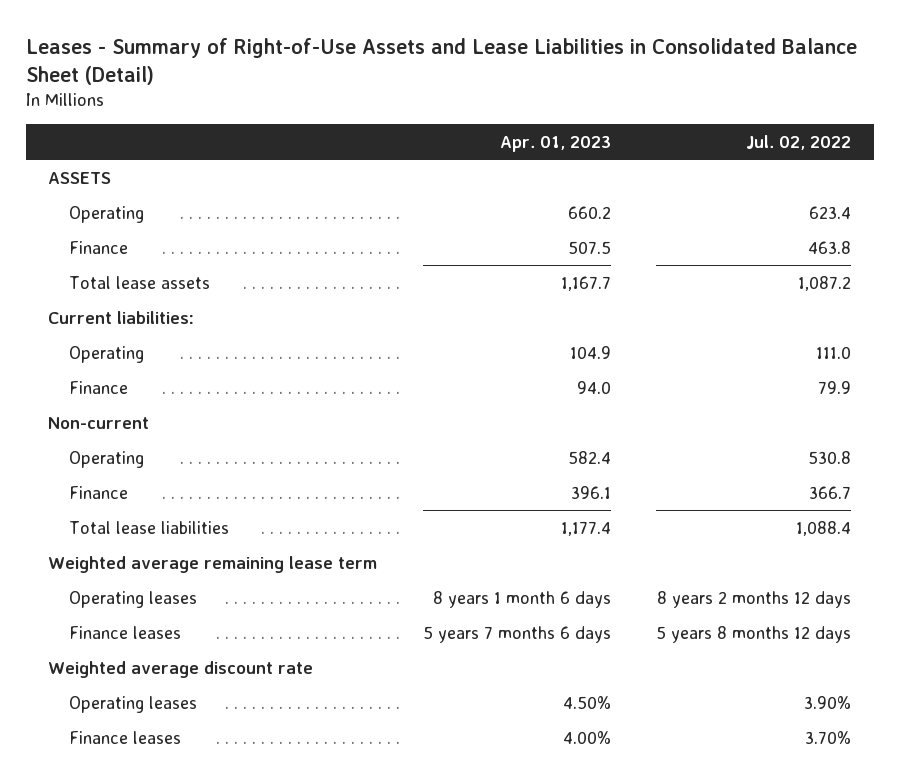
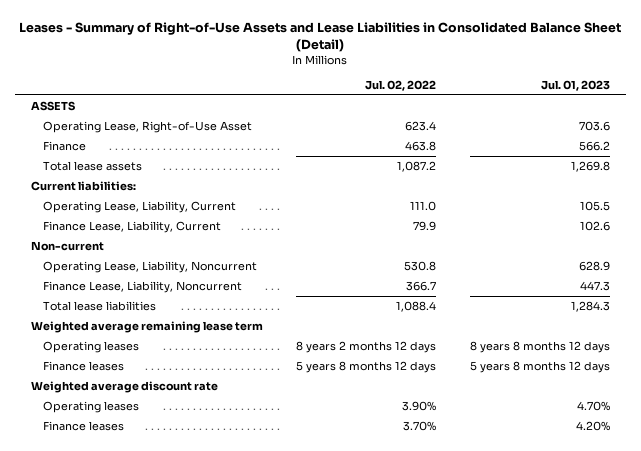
[499,135,611,152] Apr. 01, 2023 -> none
none -> [540,80,610,92] Jul. 01, 2023
[69,205,145,223] Operating -> [43,120,253,133] Operating Lease, Right-of-Use Asset
[69,345,145,363] Operating -> [43,200,237,213] Operating Lease, Liability, Current
[69,380,129,394] Finance -> [43,220,222,233] Finance Lease, Liability, Current
[69,450,145,468] Operating -> [43,260,258,273] Operating Lease, Liability, Noncurrent
[69,485,129,499] Finance -> [43,280,243,293] Finance Lease, Liability, Noncurrent

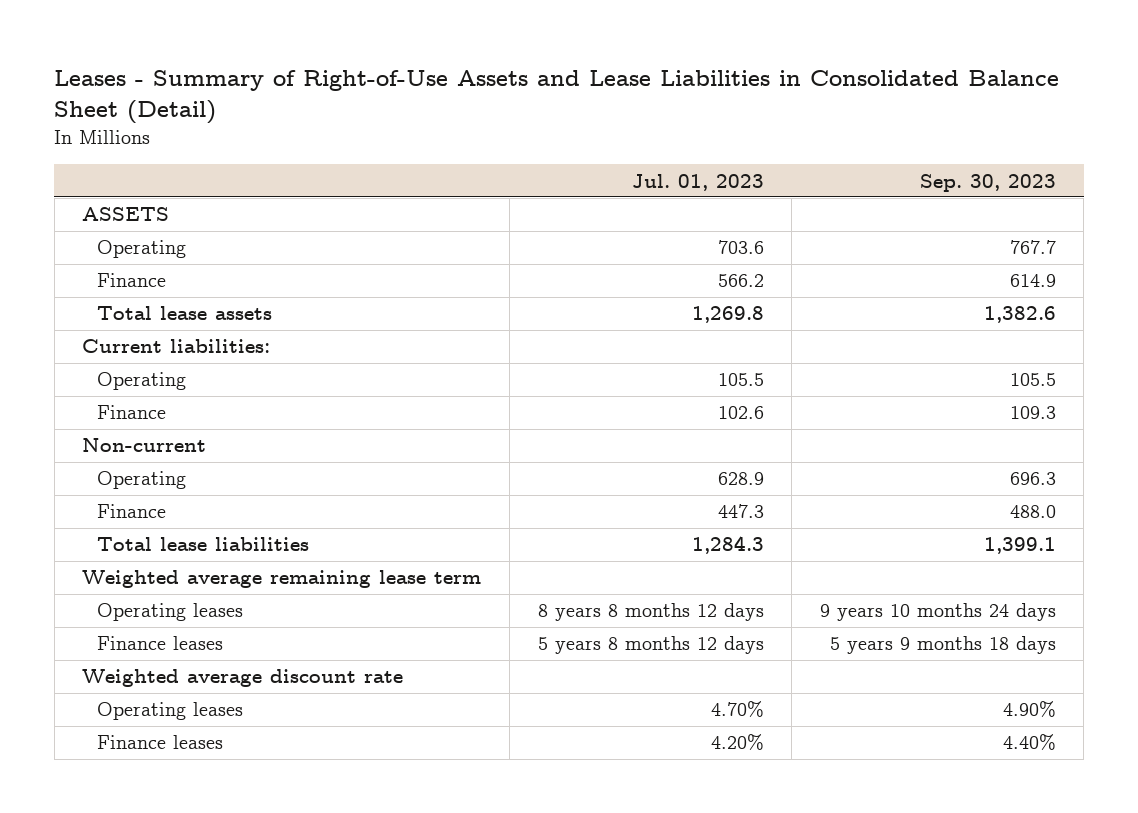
[365,80,437,92] Jul. 02, 2022 -> none
none -> [919,173,1056,192] Sep. 30, 2023
[43,120,253,133] Operating Lease, Right-of-Use Asset -> [96,240,186,259] Operating
[43,200,237,213] Operating Lease, Liability, Current -> [96,372,186,391] Operating
[43,220,222,233] Finance Lease, Liability, Current -> [96,405,166,420] Finance
[43,260,258,273] Operating Lease, Liability, Noncurrent -> [96,471,186,490] Operating
[43,280,243,293] Finance Lease, Liability, Noncurrent -> [96,504,166,519] Finance

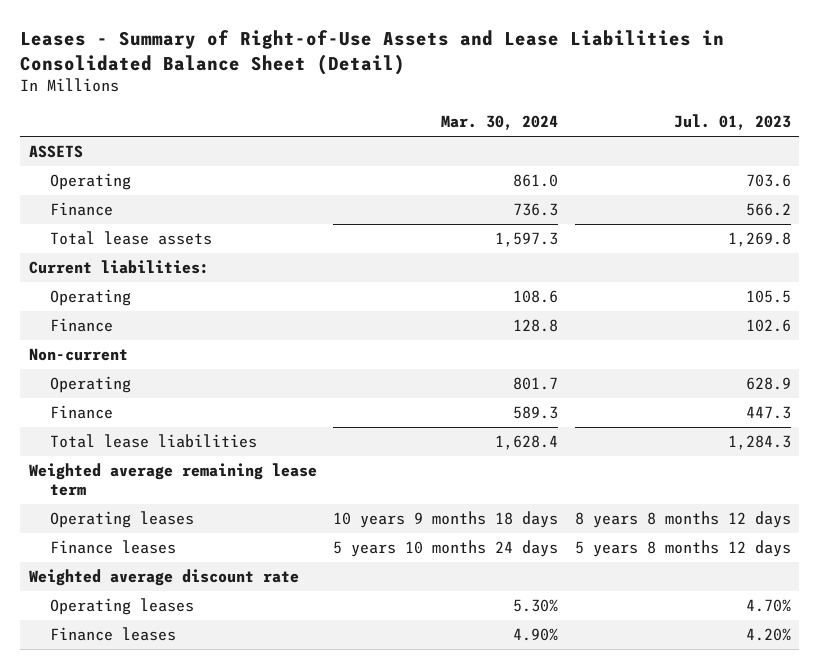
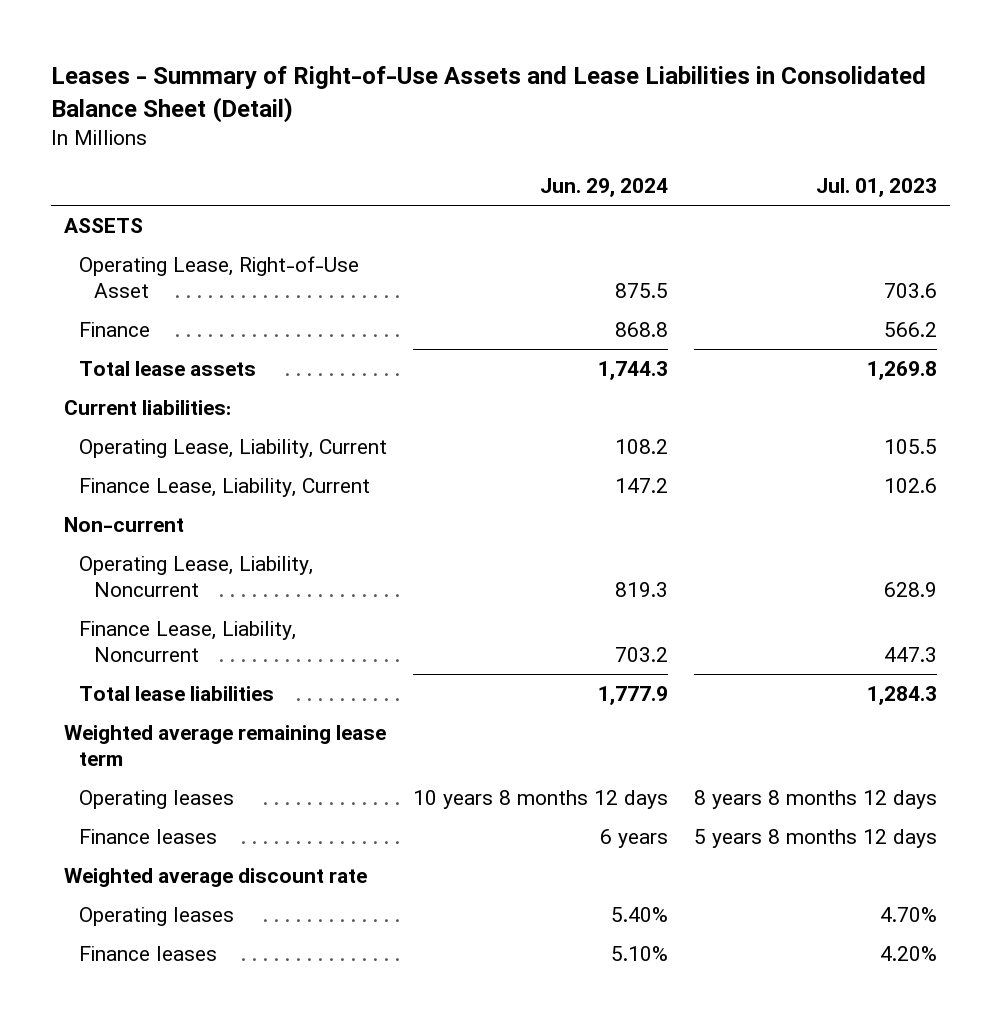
[441,115,559,131] Mar. 30, 2024 -> none
none -> [540,178,669,198] Jun. 29, 2024
[50,172,132,190] Operating -> [79,255,360,298] Operating Lease, Right-of-Use Asset
[50,288,132,306] Operating -> [79,438,388,458] Operating Lease, Liability, Current
[50,317,114,332] Finance -> [79,477,371,497] Finance Lease, Liability, Current
[50,375,132,393] Operating -> [79,555,314,597] Operating Lease, Liability, Noncurrent
[50,404,114,419] Finance -> [79,620,297,662] Finance Lease, Liability, Noncurrent

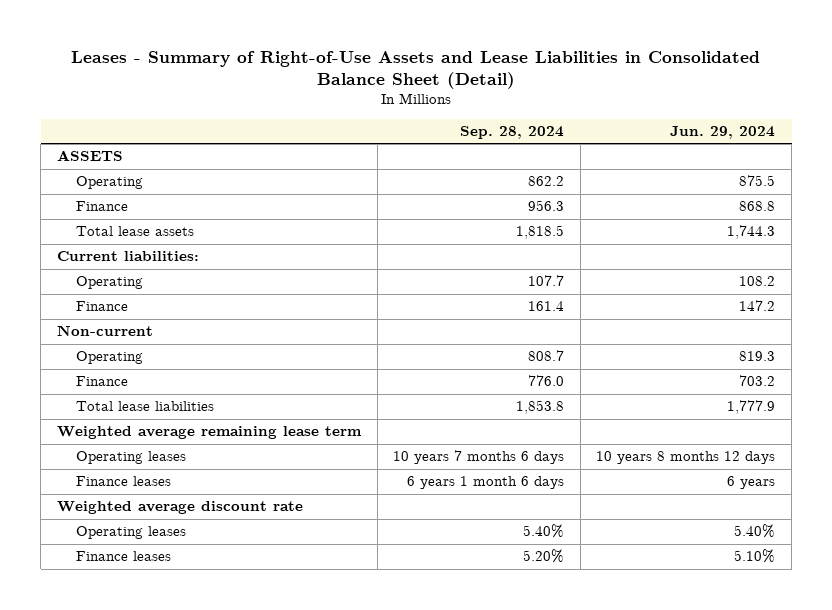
[816,178,938,198] Jul. 01, 2023 -> none
none -> [460,125,565,139] Sep. 28, 2024
[79,255,360,298] Operating Lease, Right-of-Use Asset -> [75,176,143,190] Operating
[79,438,388,458] Operating Lease, Liability, Current -> [75,276,143,290] Operating
[79,477,371,497] Finance Lease, Liability, Current -> [75,301,128,312] Finance
[79,555,314,597] Operating Lease, Liability, Noncurrent -> [75,351,143,365] Operating
[79,620,297,662] Finance Lease, Liability, Noncurrent -> [75,376,128,387] Finance

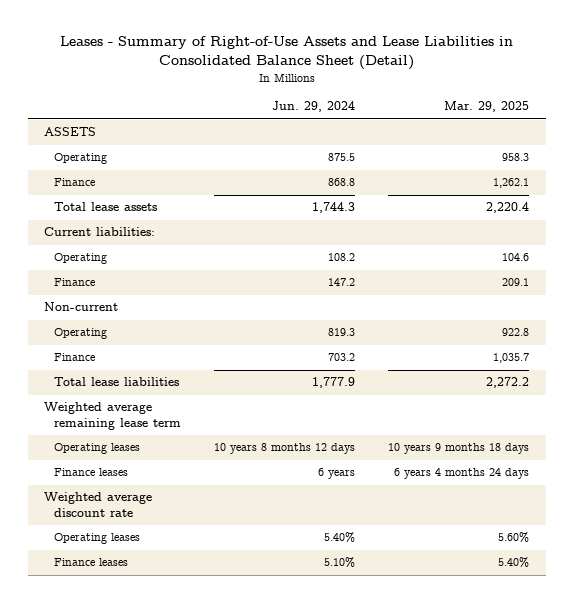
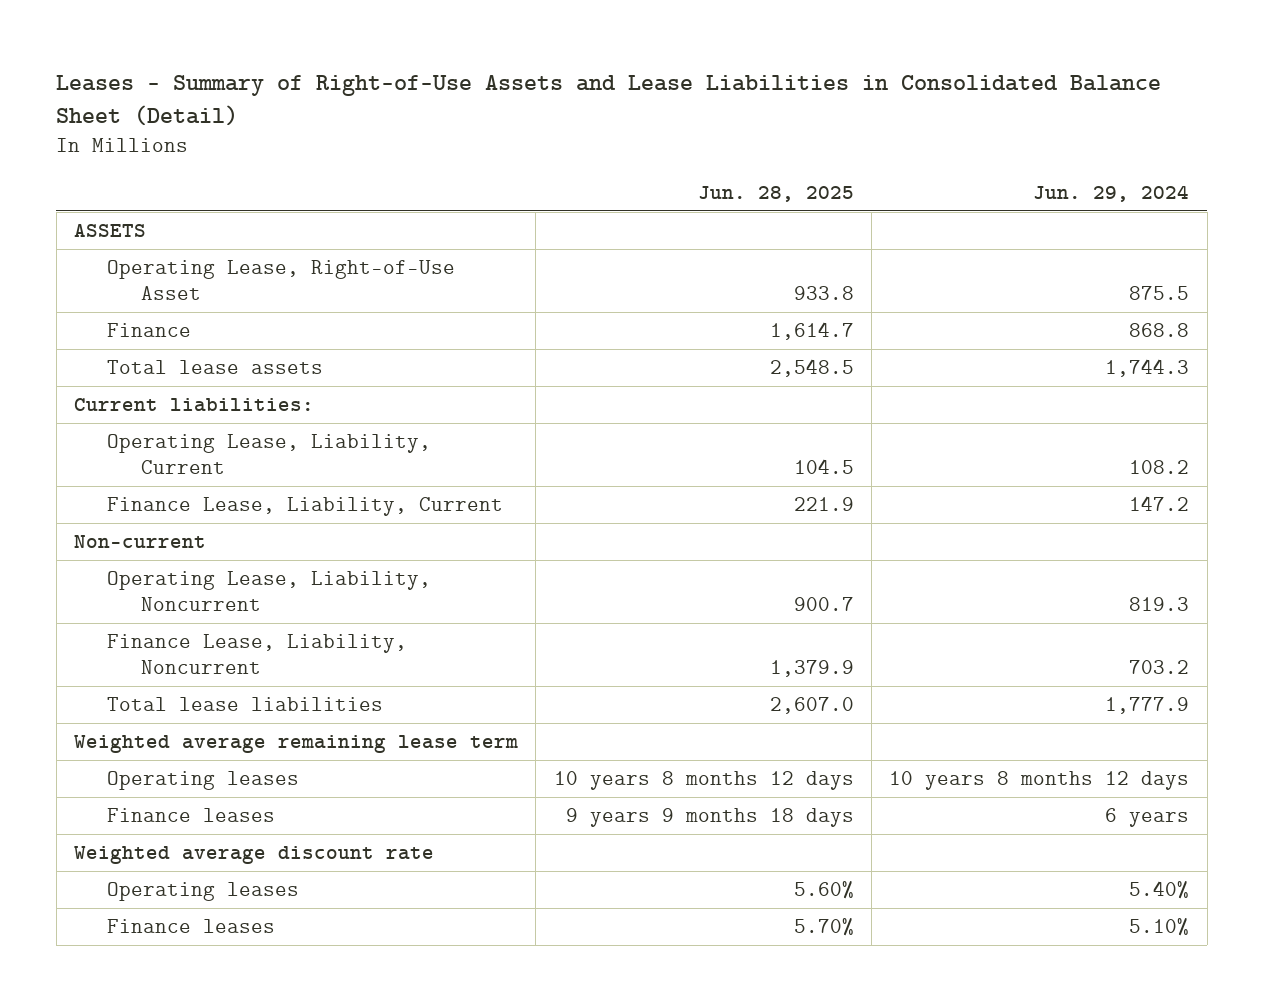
[444,101,530,113] Mar. 29, 2025 -> none
none -> [697,185,854,202] Jun. 28, 2025
[53,153,107,165] Operating -> [107,260,456,301] Operating Lease, Right-of-Use Asset
[53,253,107,265] Operating -> [107,434,432,475] Operating Lease, Liability, Current
[53,278,95,287] Finance -> [107,497,504,517] Finance Lease, Liability, Current
[53,328,107,340] Operating -> [107,571,432,612] Operating Lease, Liability, Noncurrent
[53,353,95,362] Finance -> [107,634,408,675] Finance Lease, Liability, Noncurrent

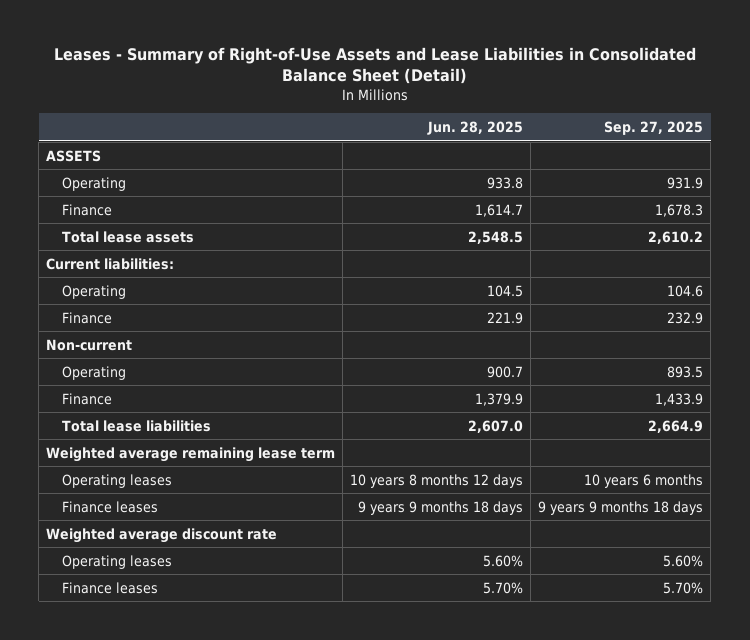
[1033,184,1190,202] Jun. 29, 2024 -> none
none -> [604,121,704,136] Sep. 27, 2025
[107,260,456,301] Operating Lease, Right-of-Use Asset -> [61,176,126,191] Operating
[107,434,432,475] Operating Lease, Liability, Current -> [61,284,126,299] Operating
[107,497,504,517] Finance Lease, Liability, Current -> [61,311,112,324] Finance
[107,571,432,612] Operating Lease, Liability, Noncurrent -> [61,365,126,380] Operating
[107,634,408,675] Finance Lease, Liability, Noncurrent -> [61,392,112,405] Finance

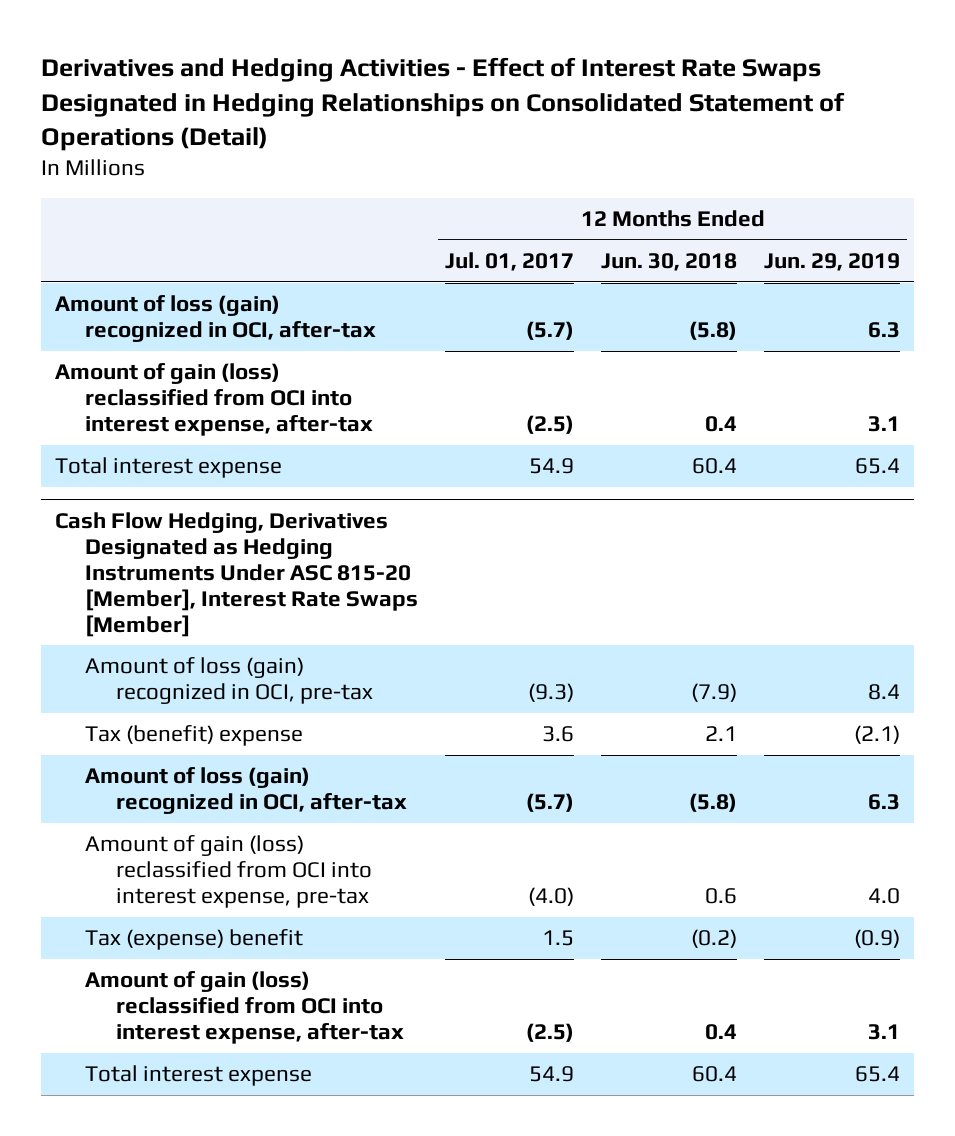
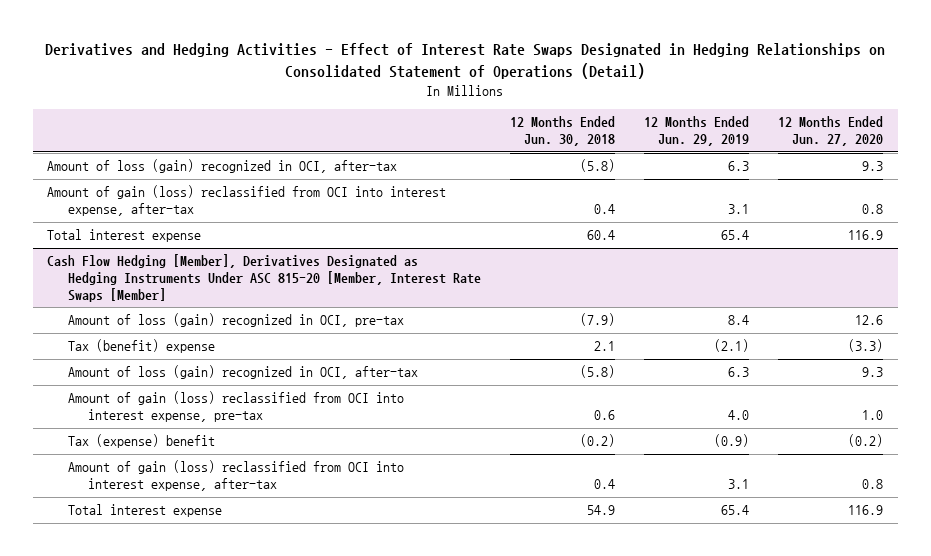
[445,251,575,271] Jul. 01, 2017 -> none
none -> [778,116,884,147] 12 Months Ended Jun. 27, 2020
[54,512,419,637] Cash Flow Hedging, Derivatives Designated as Hedging Instruments Under ASC 815-20 [Member], Interest Rate Swaps [Member] -> [47,254,481,302] Cash Flow Hedging [Member], Derivatives Designated as Hedging Instruments Under ASC 815-20 [Member, Interest Rate Swaps [Member]
[692,1066,738,1083] 60.4 -> [586,505,615,516] 54.9

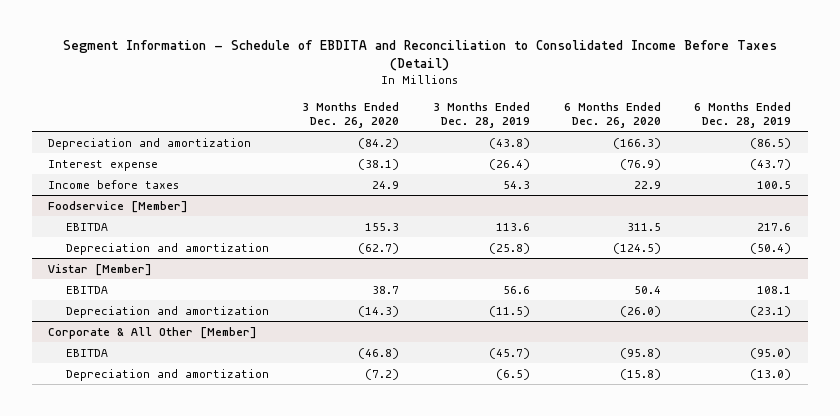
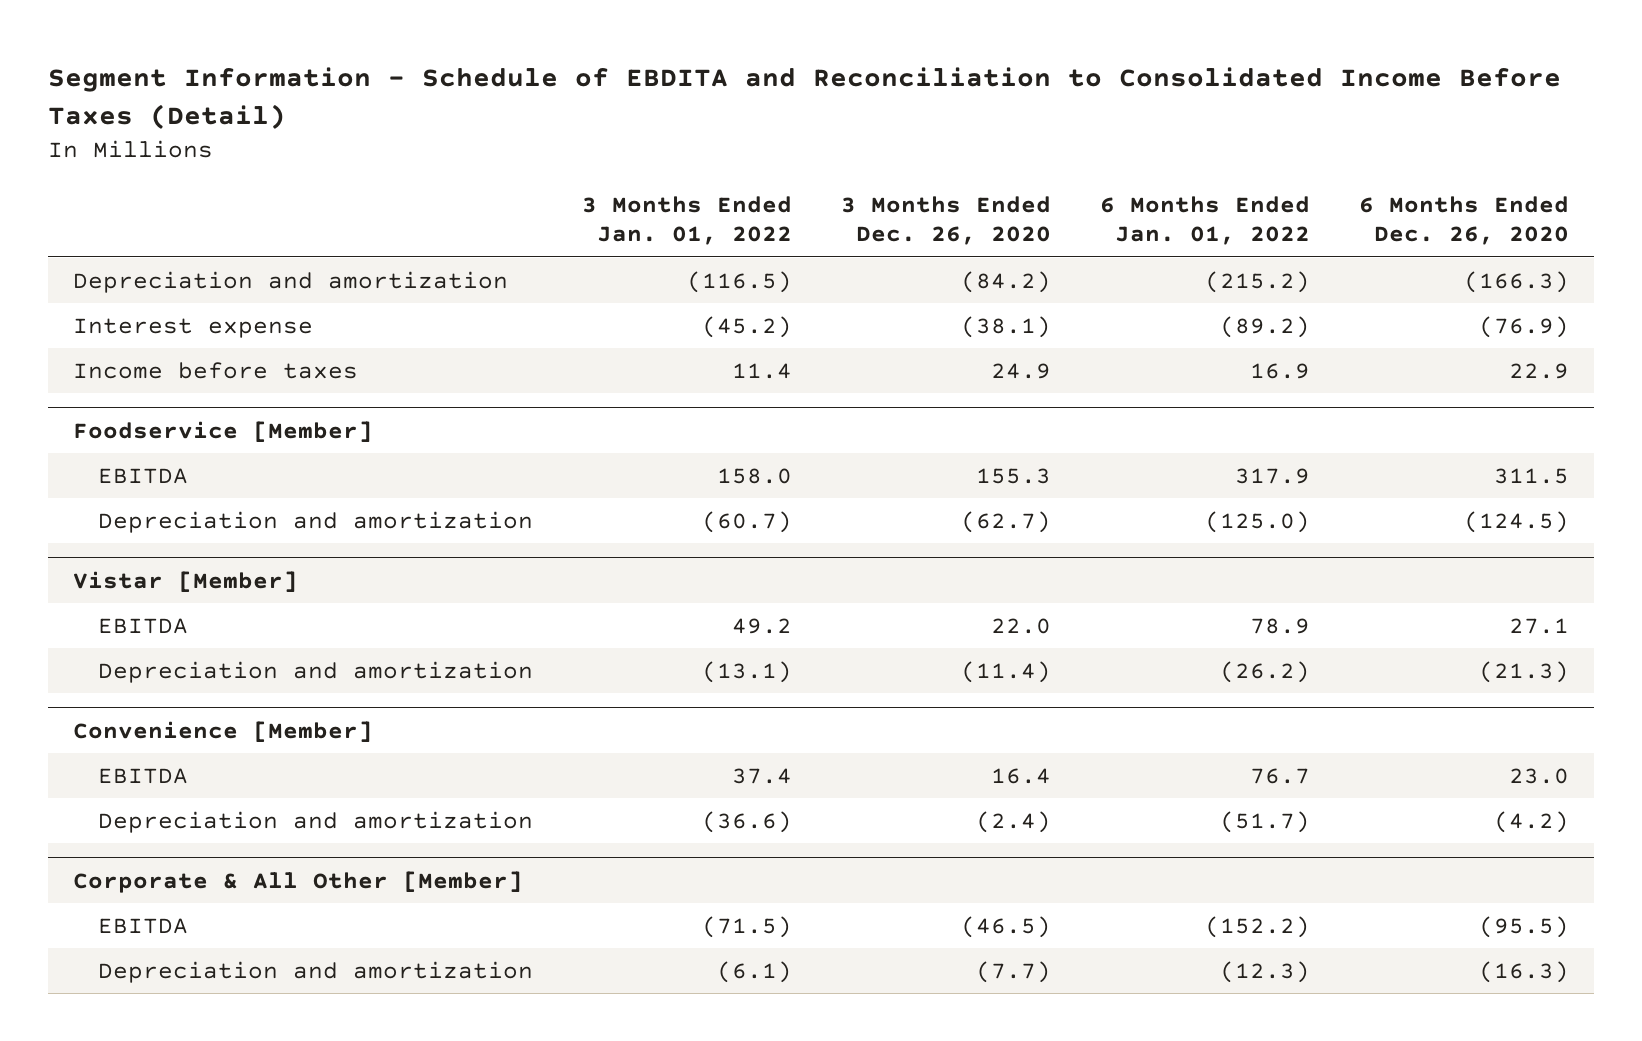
[432,101,530,129] 3 Months Ended Dec. 28, 2019 -> none
[694,101,792,129] 6 Months Ended Dec. 28, 2019 -> none
none -> [581,195,792,246] 3 Months Ended Jan. 01, 2022
none -> [1100,195,1311,246] 6 Months Ended Jan. 01, 2022
[372,285,400,294] 38.7 -> [991,617,1052,634] 22.0
[633,285,661,294] 50.4 -> [1509,617,1570,634] 27.1
[358,305,400,317] (14.3) -> [961,660,1052,683] (11.4)
[619,305,661,317] (26.0) -> [1479,660,1570,683] (21.3)
none -> [72,720,373,742] Convenience [Member]
none -> [97,767,188,784] EBITDA
none -> [97,810,533,833] Depreciation and amortization
[358,347,400,359] (46.8) -> [961,915,1052,938] (46.5)
[619,347,661,359] (95.8) -> [1479,915,1570,938] (95.5)
[365,368,400,380] (7.2) -> [976,960,1052,983] (7.7)
[619,368,661,380] (15.8) -> [1479,960,1570,983] (16.3)

